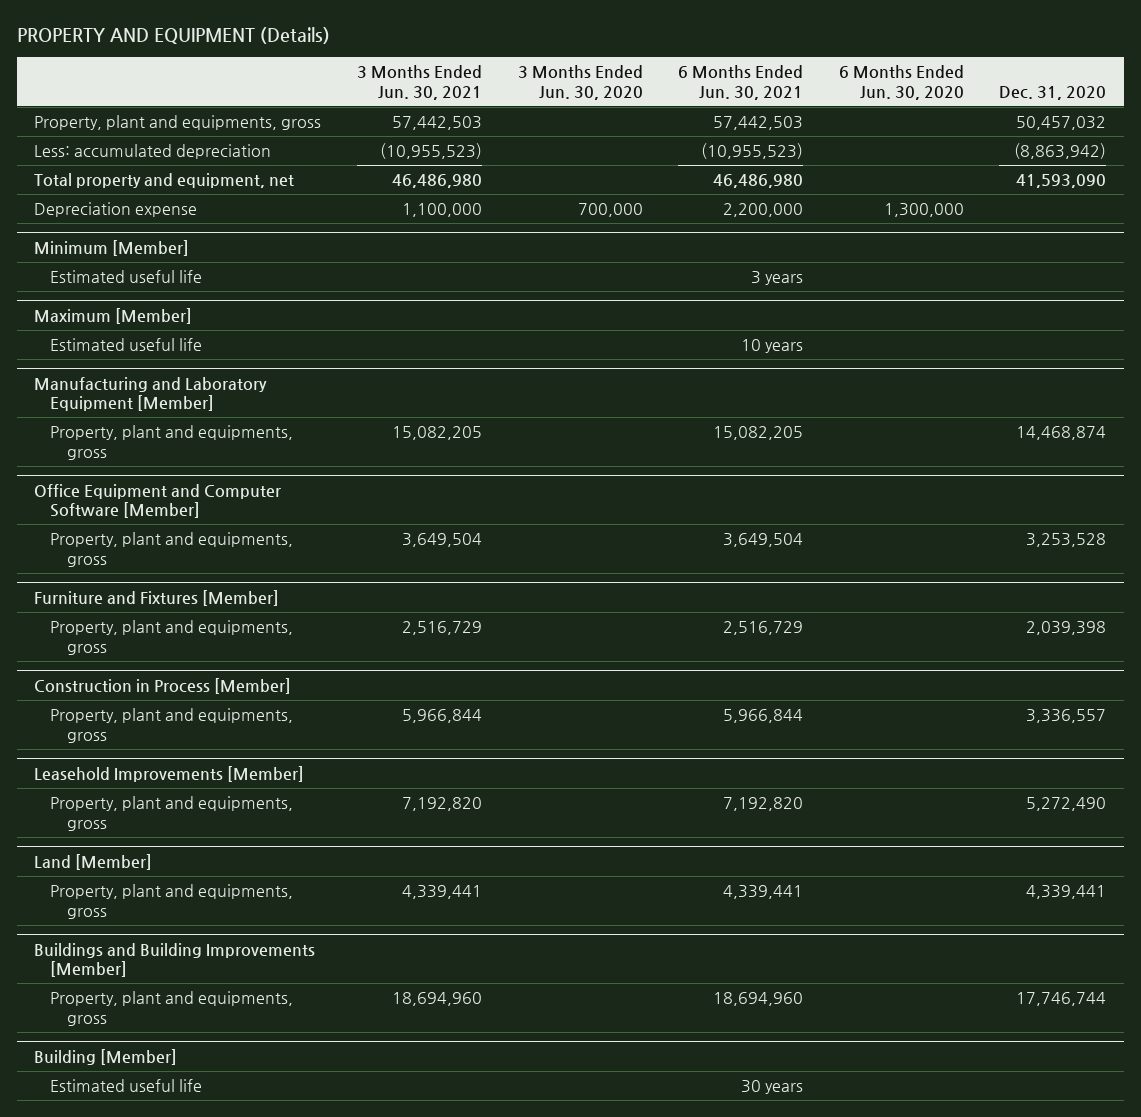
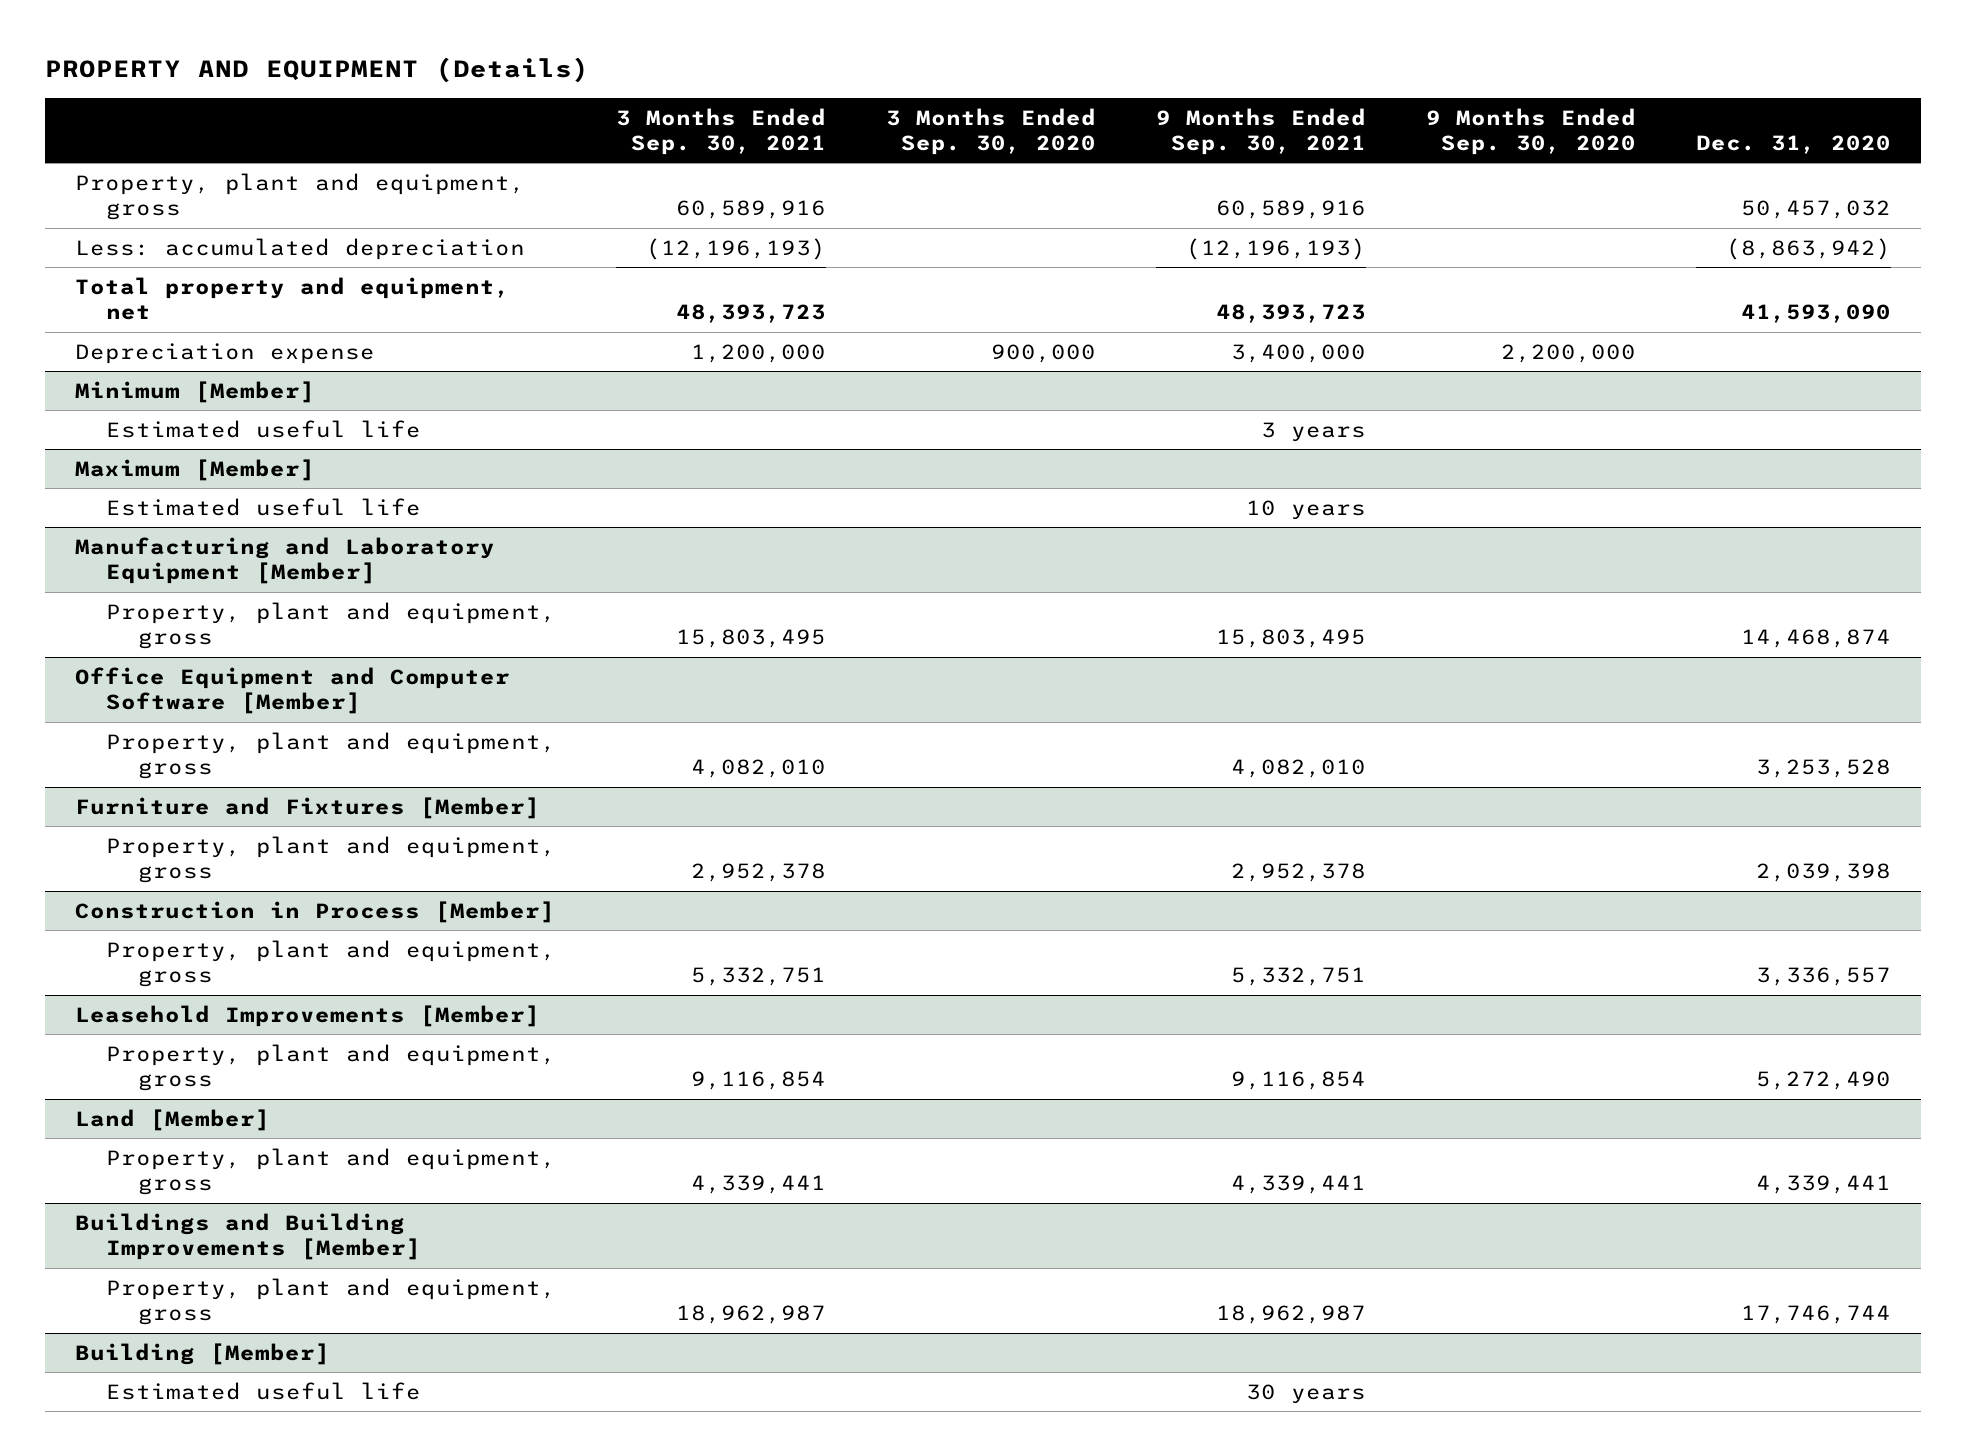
[356,65,482,100] 3 Months Ended Jun. 30, 2021 -> none
[517,65,643,100] 3 Months Ended Jun. 30, 2020 -> none
[678,65,804,100] 6 Months Ended Jun. 30, 2021 -> none
[838,65,964,100] 6 Months Ended Jun. 30, 2020 -> none
none -> [616,107,827,155] 3 Months Ended Sep. 30, 2021
none -> [886,107,1097,155] 3 Months Ended Sep. 30, 2020
none -> [1156,107,1367,155] 9 Months Ended Sep. 30, 2021
none -> [1425,107,1636,155] 9 Months Ended Sep. 30, 2020
[34,115,322,131] Property, plant and equipments, gross -> [75,172,526,221] Property, plant and equipment, gross
[50,425,294,460] Property, plant and equipments, gross -> [106,601,557,650] Property, plant and equipment, gross
[50,532,294,567] Property, plant and equipments, gross -> [106,731,557,780] Property, plant and equipment, gross
[50,620,294,655] Property, plant and equipments, gross -> [106,835,557,884] Property, plant and equipment, gross
[50,708,294,743] Property, plant and equipments, gross -> [106,939,557,988] Property, plant and equipment, gross
[50,796,294,831] Property, plant and equipments, gross -> [106,1043,557,1092] Property, plant and equipment, gross
[50,884,294,919] Property, plant and equipments, gross -> [106,1147,557,1196] Property, plant and equipment, gross
[50,991,294,1026] Property, plant and equipments, gross -> [106,1277,557,1326] Property, plant and equipment, gross

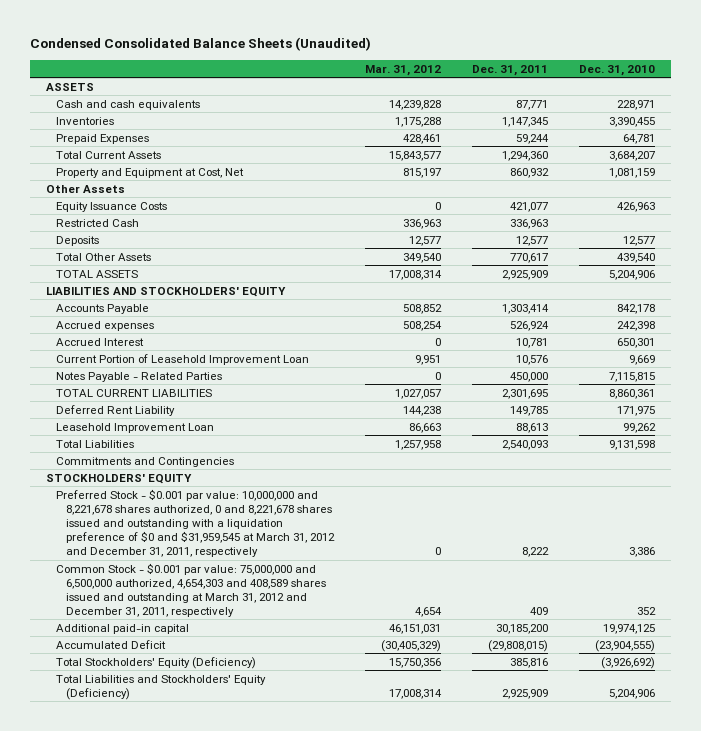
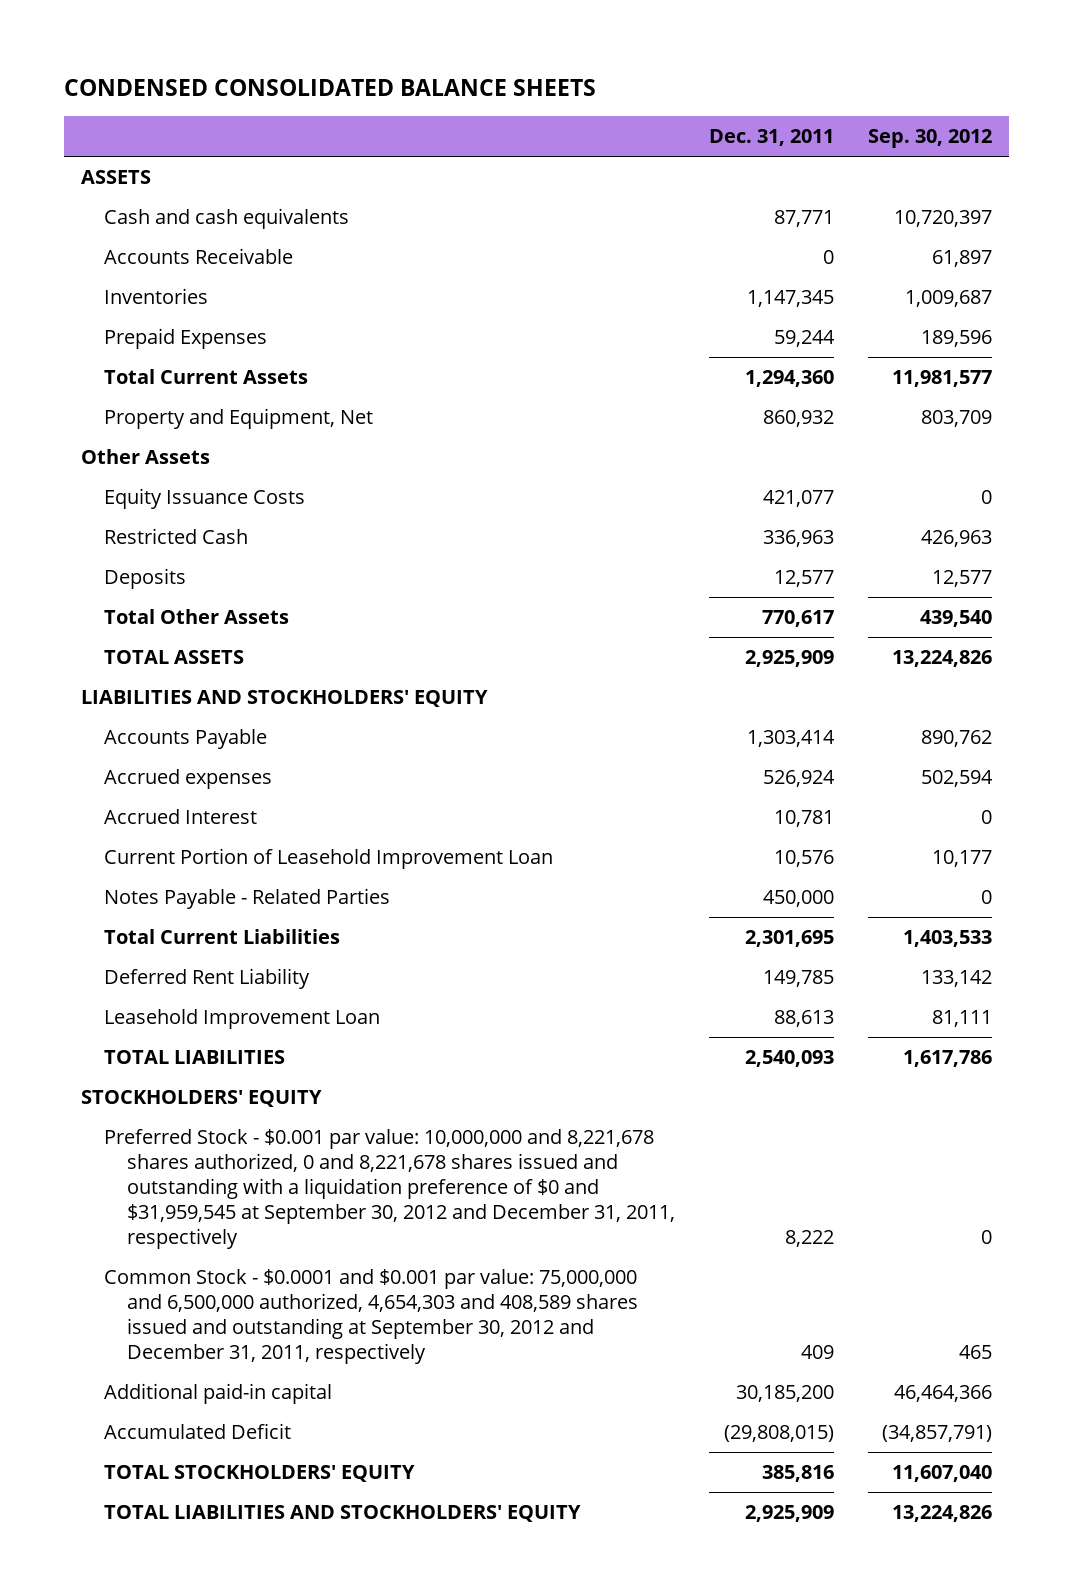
[30,37,372,52] Condensed Consolidated Balance Sheets (Unaudited) -> [64,78,597,96] CONDENSED CONSOLIDATED BALANCE SHEETS
[365,64,442,76] Mar. 31, 2012 -> none
[579,64,656,76] Dec. 31, 2010 -> none
none -> [867,129,992,149] Sep. 30, 2012
none -> [104,248,294,265] Accounts Receivable
[55,167,244,178] Property and Equipment at Cost, Net -> [104,408,374,430] Property and Equipment, Net
[55,388,212,397] TOTAL CURRENT LIABILITIES -> [104,929,341,945] Total Current Liabilities
[55,456,234,467] Commitments and Contingencies -> none
[55,439,134,448] Total Liabilities -> [104,1050,286,1065] TOTAL LIABILITIES
[55,488,335,557] Preferred Stock - $0.001 par value: 10,000,000 and 8,221,678 shares authorized, 0 and 8,221,678 shares issued and outstanding with a liquidation preference of $0 and $31,959,545 at March 31, 2012 and December 31, 2011, respectively -> [104,1129,675,1249] Preferred Stock - $0.001 par value: 10,000,000 and 8,221,678 shares authorized, 0 and 8,221,678 shares issued and outstanding with a liquidation preference of $0 and $31,959,545 at September 30, 2012 and December 31, 2011, respectively
[55,562,326,617] Common Stock - $0.001 par value: 75,000,000 and 6,500,000 authorized, 4,654,303 and 408,589 shares issued and outstanding at March 31, 2012 and December 31, 2011, respectively -> [104,1269,638,1364] Common Stock - $0.0001 and $0.001 par value: 75,000,000 and 6,500,000 authorized, 4,654,303 and 408,589 shares issued and outstanding at September 30, 2012 and December 31, 2011, respectively
[55,656,256,669] Total Stockholders' Equity (Deficiency) -> [104,1465,416,1483] TOTAL STOCKHOLDERS' EQUITY
[55,674,266,700] Total Liabilities and Stockholders' Equity (Deficiency) -> [104,1505,582,1523] TOTAL LIABILITIES AND STOCKHOLDERS' EQUITY

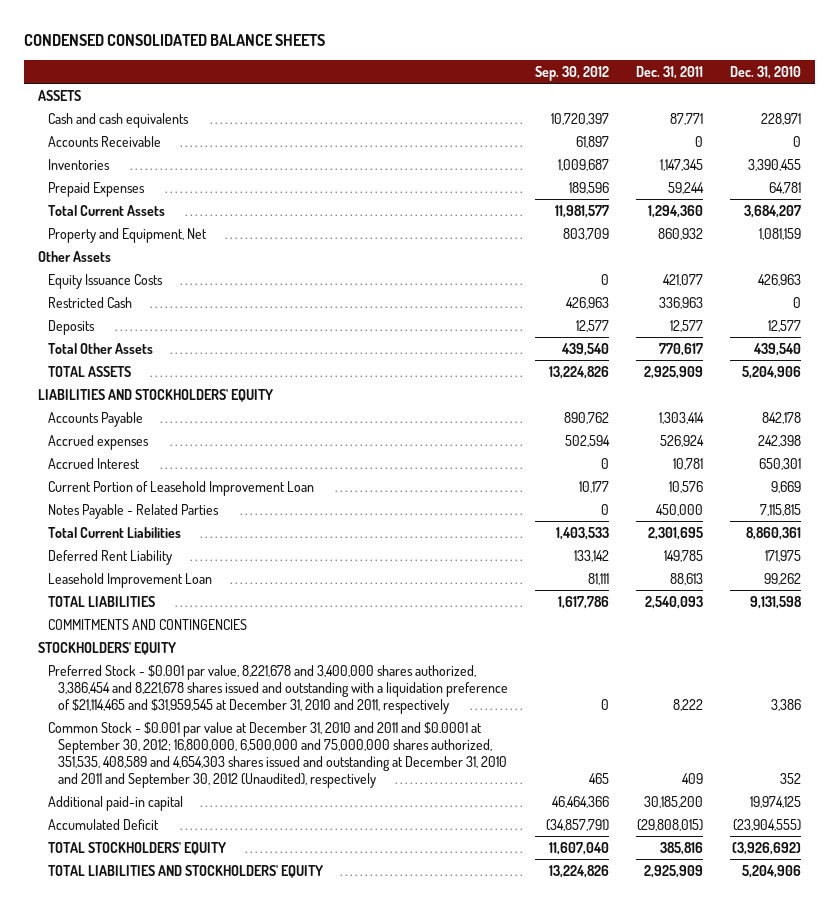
none -> [730,65,802,79] Dec. 31, 2010
none -> [47,618,247,630] COMMITMENTS AND CONTINGENCIES
[104,1129,675,1249] Preferred Stock - $0.001 par value: 10,000,000 and 8,221,678 shares authorized, 0 and 8,221,678 shares issued and outstanding with a liquidation preference of $0 and $31,959,545 at September 30, 2012 and December 31, 2011, respectively -> [47,664,509,714] Preferred Stock - $0.001 par value, 8,221,678 and 3,400,000 shares authorized, 3,386,454 and 8,221,678 shares issued and outstanding with a liquidation preference of $21,114,465 and $31,959,545 at December 31, 2010 and 2011, respectively
[104,1269,638,1364] Common Stock - $0.0001 and $0.001 par value: 75,000,000 and 6,500,000 authorized, 4,654,303 and 408,589 shares issued and outstanding at September 30, 2012 and December 31, 2011, respectively -> [47,721,508,788] Common Stock - $0.001 par value at December 31, 2010 and 2011 and $0.0001 at September 30, 2012; 16,800,000, 6,500,000 and 75,000,000 shares authorized, 351,535, 408,589 and 4,654,303 shares issued and outstanding at December 31, 2010 and 2011 and September 30, 2012 (Unaudited), respectively

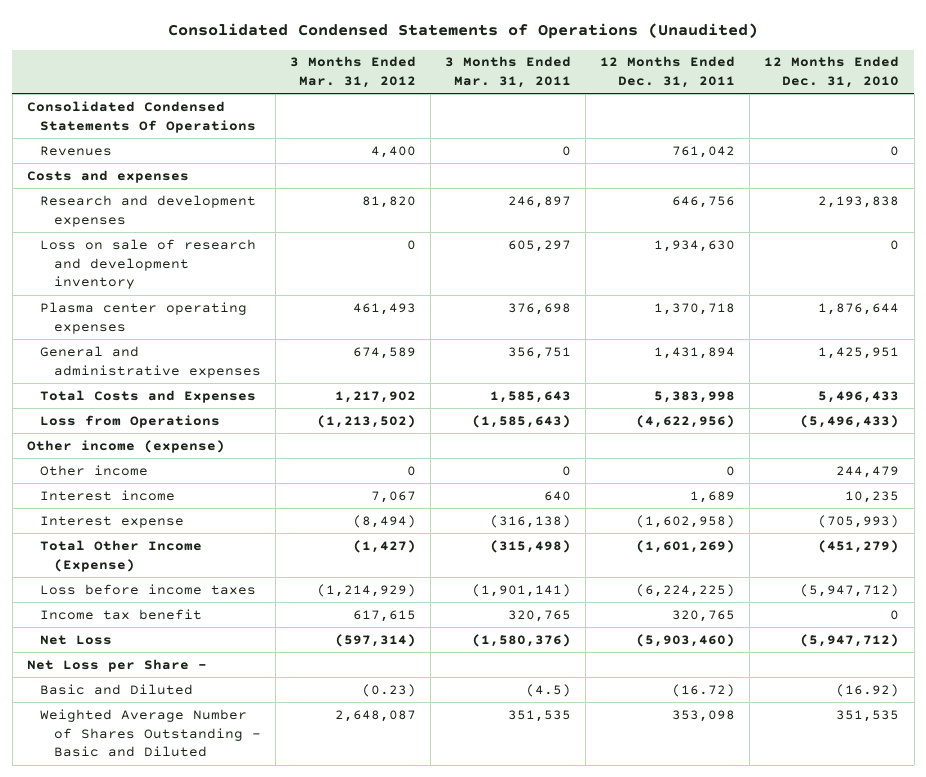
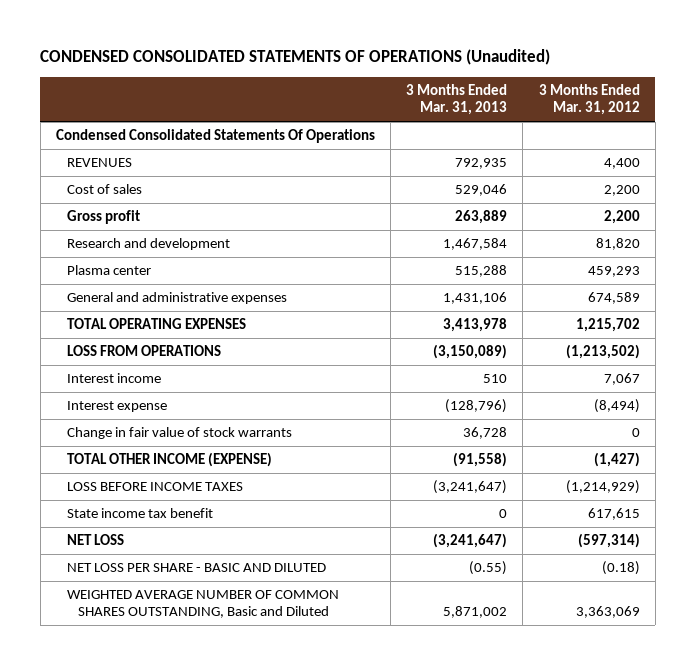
[168,22,759,39] Consolidated Condensed Statements of Operations (Unaudited) -> [40,49,551,66] CONDENSED CONSOLIDATED STATEMENTS OF OPERATIONS (Unaudited)
[445,56,572,89] 3 Months Ended Mar. 31, 2011 -> none
[600,56,736,89] 12 Months Ended Dec. 31, 2011 -> none
[764,56,900,89] 12 Months Ended Dec. 31, 2010 -> none
none -> [406,84,508,116] 3 Months Ended Mar. 31, 2013
[26,169,189,183] Costs and expenses -> none
[40,238,257,290] Loss on sale of research and development inventory -> none
[26,100,257,133] Consolidated Condensed Statements Of Operations -> [55,129,375,144] Condensed Consolidated Statements Of Operations
[40,145,113,156] Revenues -> [67,158,133,168] REVENUES
none -> [67,184,143,195] Cost of sales
none -> [67,210,141,225] Gross profit
[40,194,257,227] Research and development expenses -> [67,238,231,251] Research and development
[40,301,248,334] Plasma center operating expenses -> [67,265,152,276] Plasma center
[352,302,416,315] 461,493 -> [587,266,640,278] 459,293
[26,439,225,453] Other income (expense) -> none
[40,464,149,476] Other income -> none
[40,389,257,403] Total Costs and Expenses -> [67,318,247,330] TOTAL OPERATING EXPENSES
[334,390,416,403] 1,217,902 -> [575,318,640,333] 1,215,702
[40,414,221,428] Loss from Operations -> [67,345,222,357] LOSS FROM OPERATIONS
[26,658,207,672] Net Loss per Share - -> none
none -> [67,427,293,440] Change in fair value of stock warrants
[40,539,203,572] Total Other Income (Expense) -> [67,452,273,468] TOTAL OTHER INCOME (EXPENSE)
[40,583,257,595] Loss before income taxes -> [67,482,244,492] LOSS BEFORE INCOME TAXES
[40,608,203,620] Income tax benefit -> [67,508,214,519] State income tax benefit
[40,634,113,645] Net Loss -> [67,534,125,546] NET LOSS
[40,683,194,695] Basic and Diluted -> [67,563,327,573] NET LOSS PER SHARE - BASIC AND DILUTED
[361,683,416,697] (0.23) -> [601,561,640,576] (0.18)
[40,708,261,758] Weighted Average Number of Shares Outstanding - Basic and Diluted -> [67,590,340,619] WEIGHTED AVERAGE NUMBER OF COMMON SHARES OUTSTANDING, Basic and Diluted
[334,709,416,722] 2,648,087 -> [575,606,640,619] 3,363,069

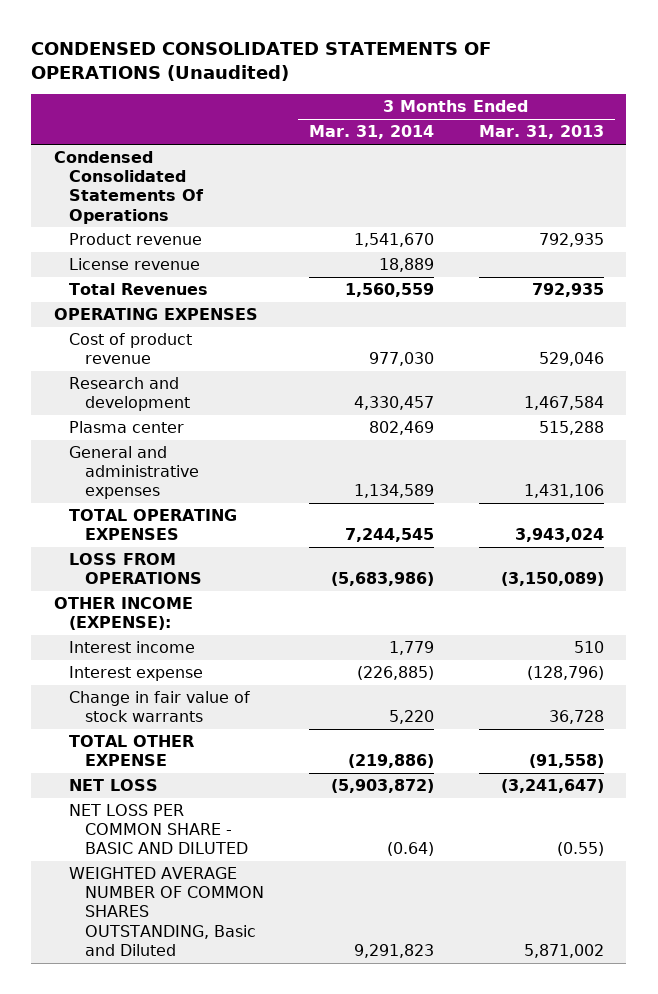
[538,84,640,116] 3 Months Ended Mar. 31, 2012 -> none
none -> [308,125,434,140] Mar. 31, 2014
[67,210,141,225] Gross profit -> none
[67,158,133,168] REVENUES -> [69,233,203,246] Product revenue
none -> [69,258,201,271] License revenue
none -> [69,283,209,296] Total Revenues
none -> [53,308,258,321] OPERATING EXPENSES
[67,184,143,195] Cost of sales -> [69,333,193,365] Cost of product revenue
[443,318,508,333] 3,413,978 -> [514,528,604,543] 3,943,024
none -> [53,597,193,631] OTHER INCOME (EXPENSE):
[67,482,244,492] LOSS BEFORE INCOME TAXES -> none
[67,508,214,519] State income tax benefit -> none
[67,452,273,468] TOTAL OTHER INCOME (EXPENSE) -> [69,735,195,767] TOTAL OTHER EXPENSE
[67,563,327,573] NET LOSS PER SHARE - BASIC AND DILUTED -> [69,804,248,855] NET LOSS PER COMMON SHARE - BASIC AND DILUTED

